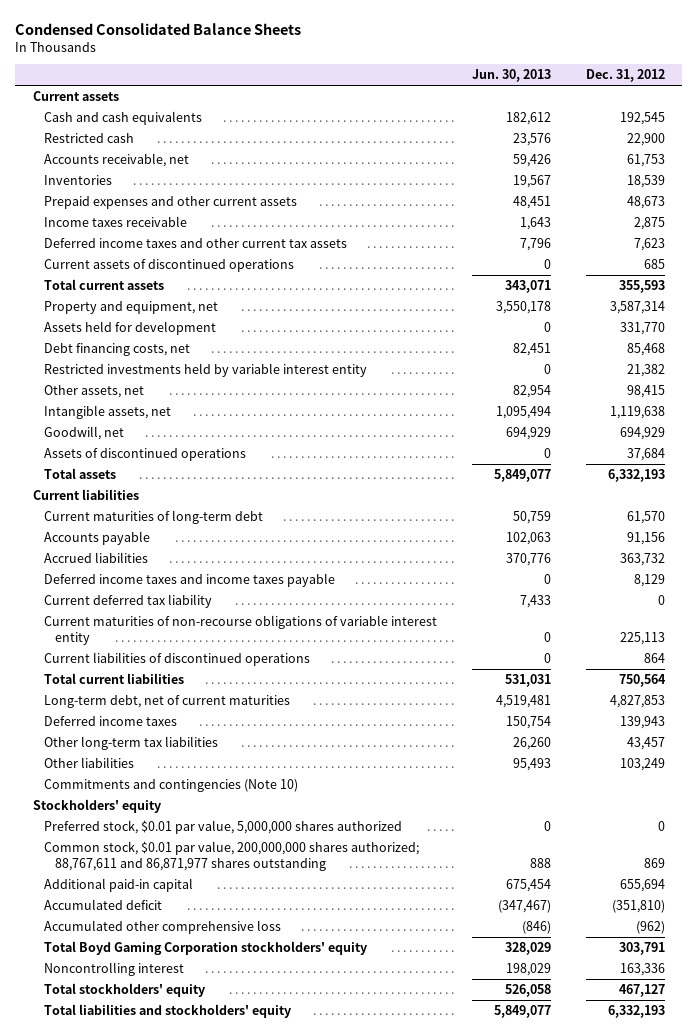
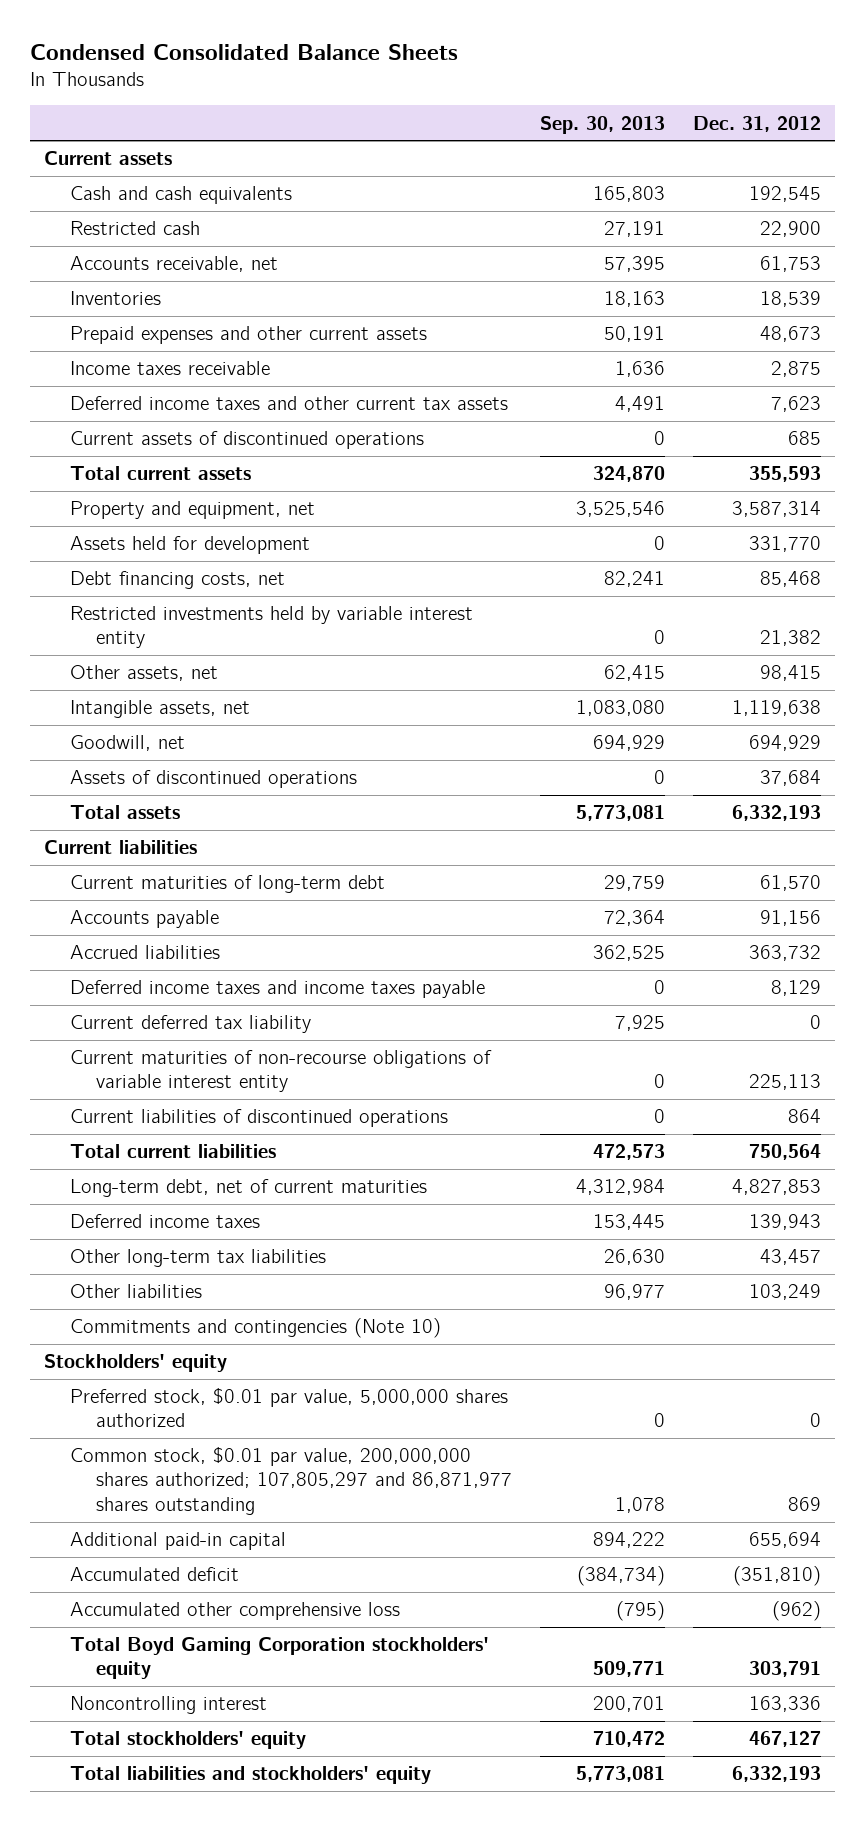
[471,69,551,83] Jun. 30, 2013 -> none
none -> [539,115,665,134] Sep. 30, 2013
[43,841,419,872] Common stock, $0.01 par value, 200,000,000 shares authorized; 88,767,611 and 86,871,977 shares outstanding -> [69,1447,512,1515] Common stock, $0.01 par value, 200,000,000 shares authorized; 107,805,297 and 86,871,977 shares outstanding

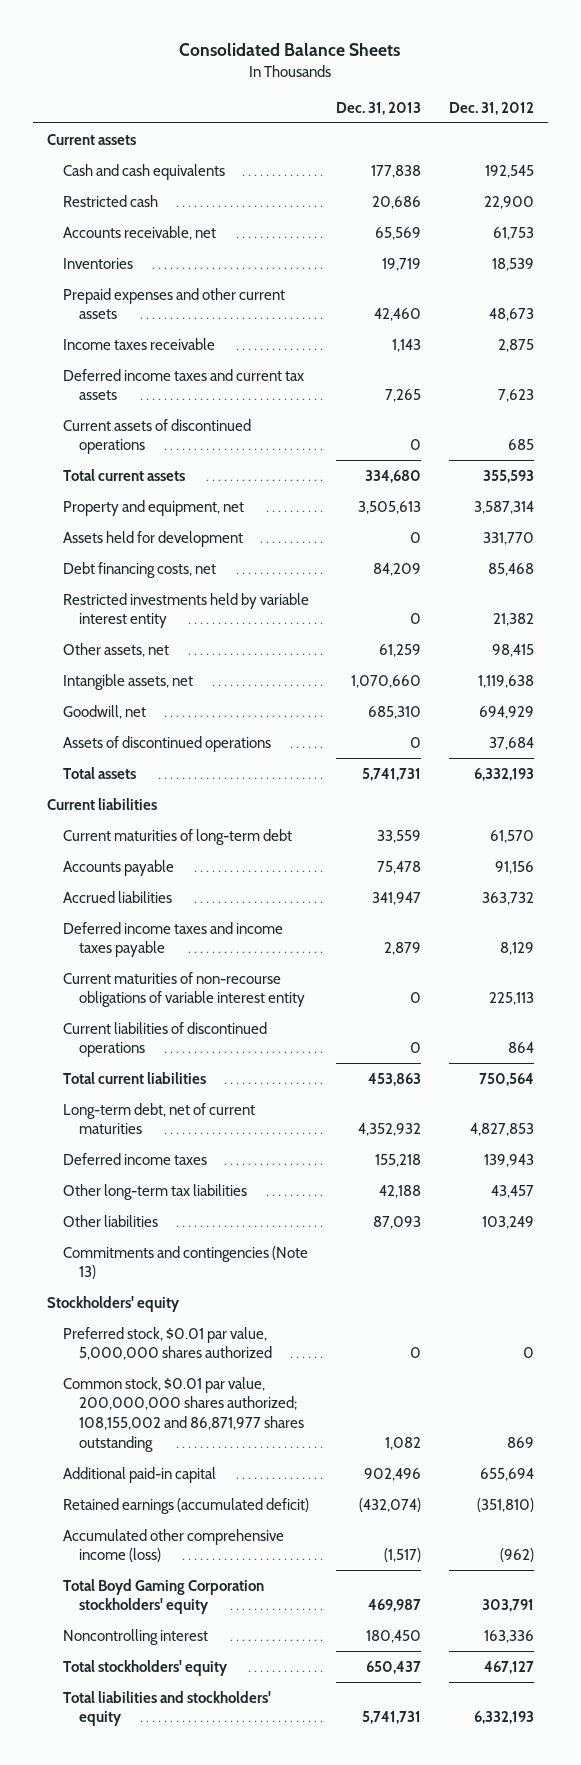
[29,43,458,60] Condensed Consolidated Balance Sheets -> [179,43,401,57] Consolidated Balance Sheets
[539,115,665,134] Sep. 30, 2013 -> none
none -> [336,101,422,115] Dec. 31, 2013
[69,396,508,411] Deferred income taxes and other current tax assets -> [62,368,304,401] Deferred income taxes and current tax assets
[69,1015,311,1034] Current deferred tax liability -> none
[69,1318,441,1339] Commitments and contingencies (Note 10) -> [62,1245,308,1280] Commitments and contingencies (Note 13)
[69,1447,512,1515] Common stock, $0.01 par value, 200,000,000 shares authorized; 107,805,297 and 86,871,977 shares outstanding -> [62,1376,304,1452] Common stock, $0.01 par value, 200,000,000 shares authorized; 108,155,002 and 86,871,977 shares outstanding
[69,1567,239,1582] Accumulated deficit -> [62,1497,309,1514] Retained earnings (accumulated deficit)
[69,1602,400,1621] Accumulated other comprehensive loss -> [62,1528,284,1563] Accumulated other comprehensive income (loss)

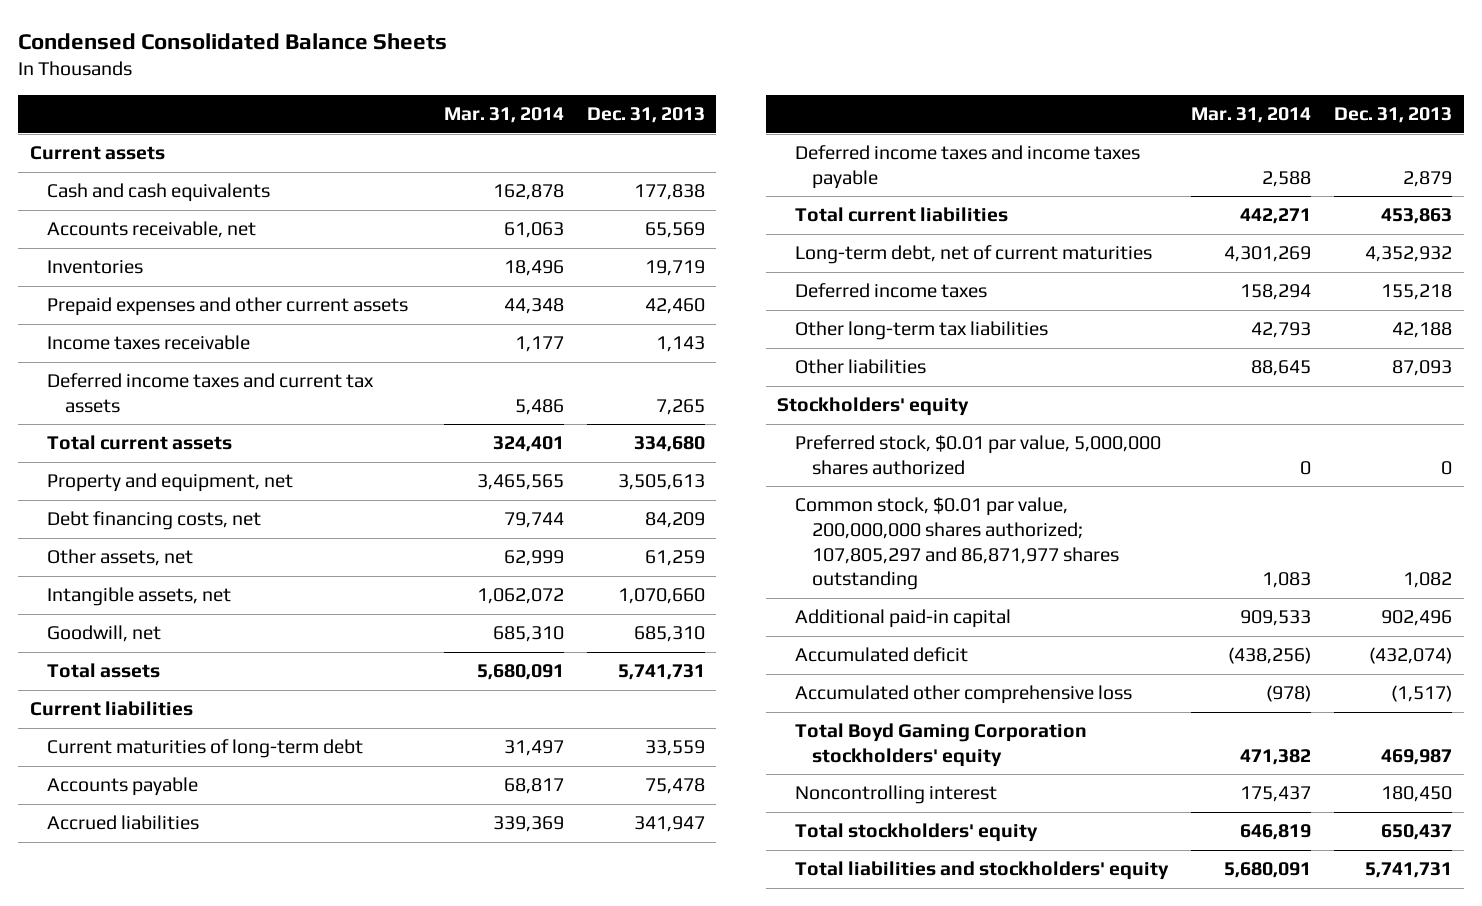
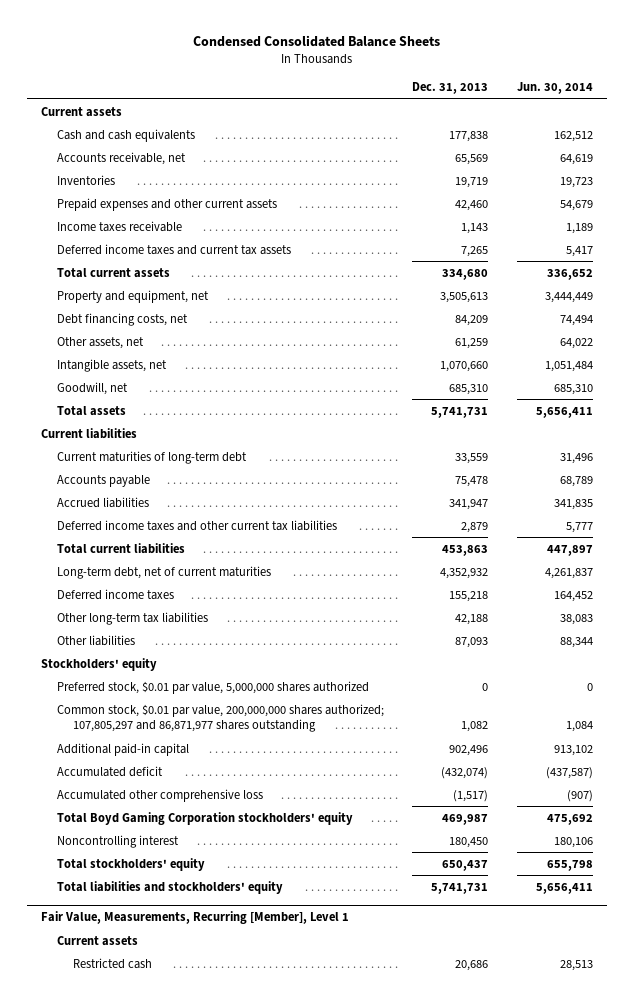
[443,107,564,124] Mar. 31, 2014 -> none
none -> [516,82,593,95] Jun. 30, 2014
[794,145,1140,189] Deferred income taxes and income taxes payable -> [57,519,338,531] Deferred income taxes and other current tax liabilities
none -> [41,911,350,925] Fair Value, Measurements, Recurring [Member], Level 1
none -> [57,935,139,946] Current assets
none -> [72,957,152,969] Restricted cash

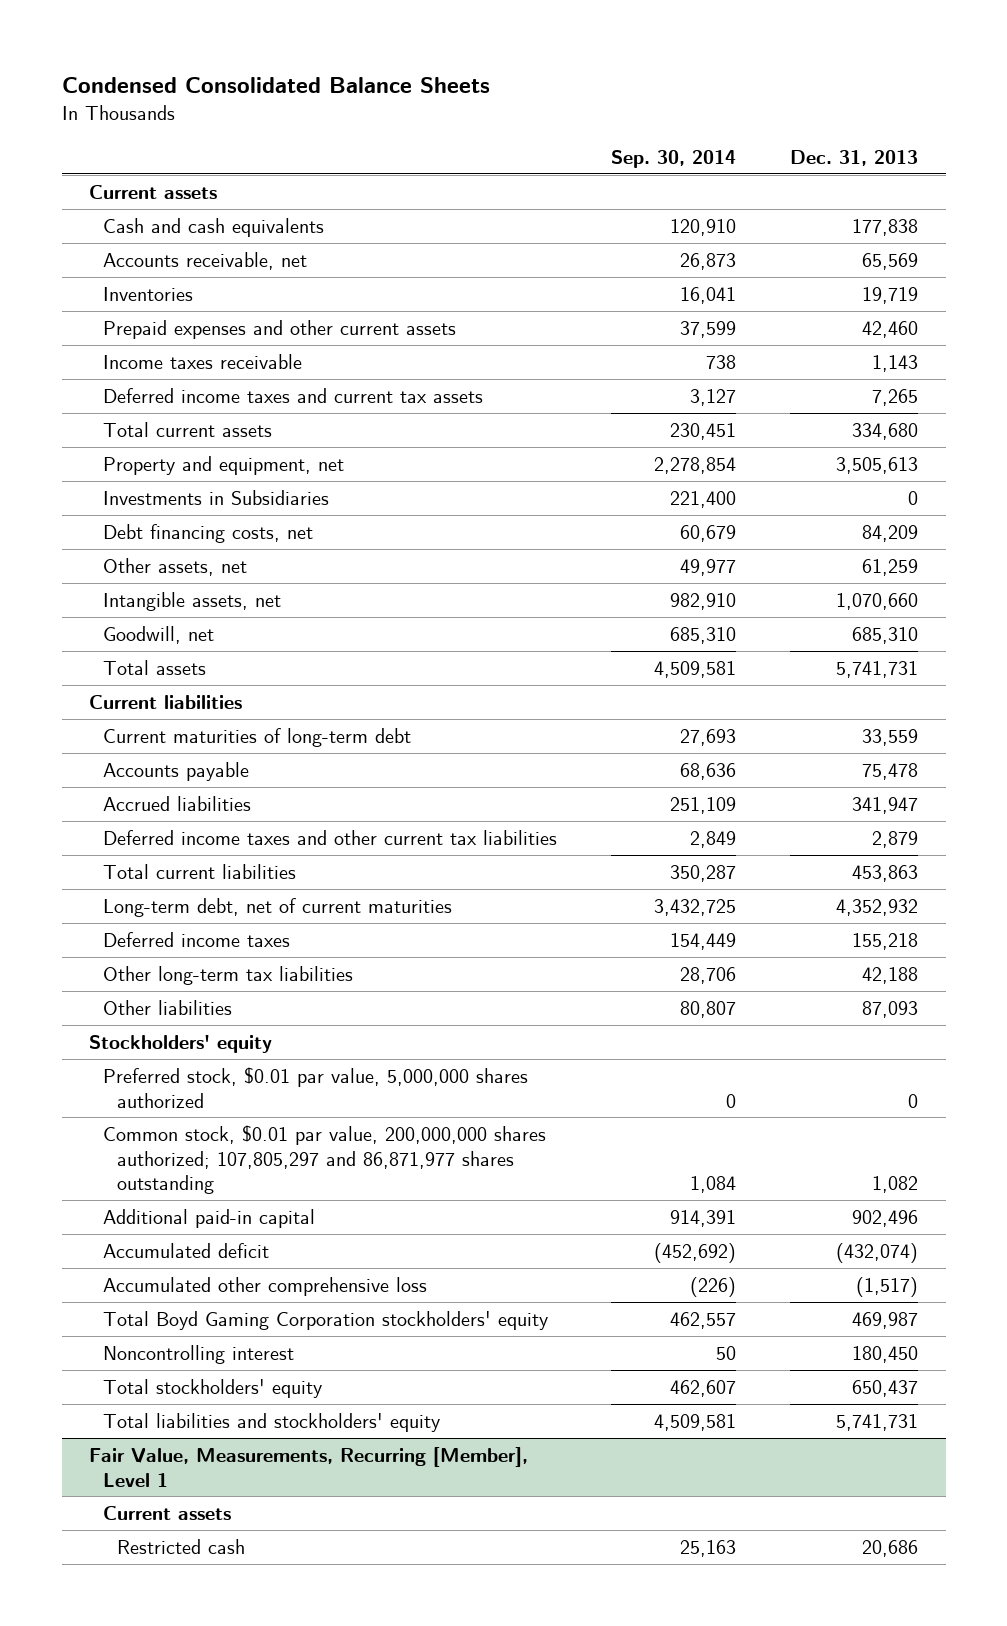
[516,82,593,95] Jun. 30, 2014 -> none
none -> [611,149,737,168] Sep. 30, 2014
none -> [102,489,329,505] Investments in Subsidiaries

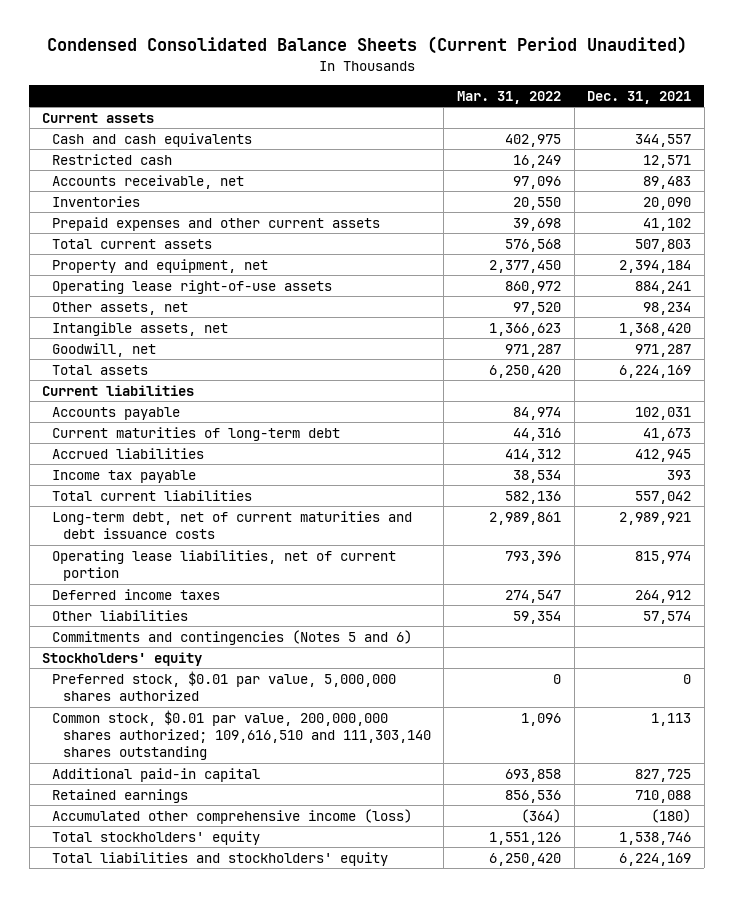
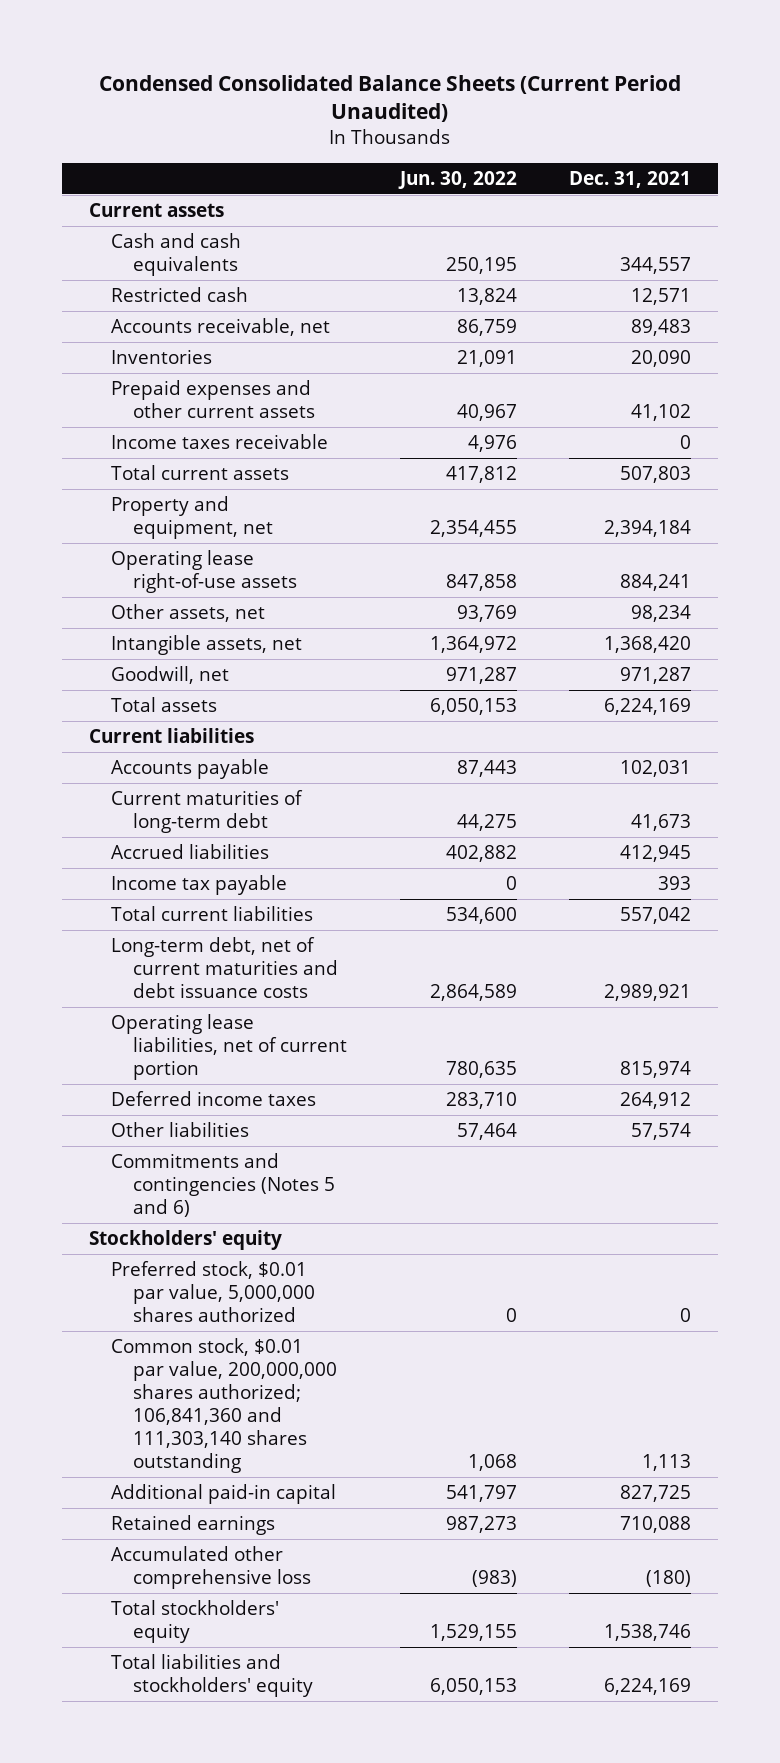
[456,90,561,104] Mar. 31, 2022 -> none
none -> [397,170,517,189] Jun. 30, 2022
none -> [110,434,328,450] Income taxes receivable
[52,709,431,761] Common stock, $0.01 par value, 200,000,000 shares authorized; 109,616,510 and 111,303,140 shares outstanding -> [110,1338,338,1473] Common stock, $0.01 par value, 200,000,000 shares authorized; 106,841,360 and 111,303,140 shares outstanding
[52,808,413,824] Accumulated other comprehensive income (loss) -> [110,1546,312,1590] Accumulated other comprehensive loss

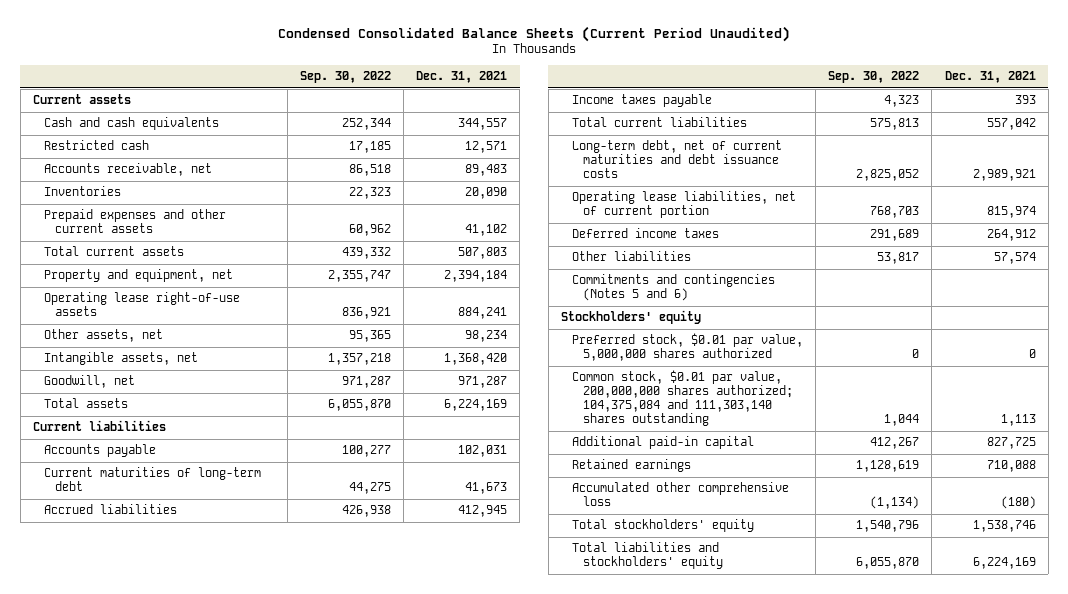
[397,170,517,189] Jun. 30, 2022 -> none
none -> [299,71,391,84] Sep. 30, 2022
[110,434,328,450] Income taxes receivable -> none
[110,875,287,896] Income tax payable -> [571,94,712,108] Income taxes payable
[110,1338,338,1473] Common stock, $0.01 par value, 200,000,000 shares authorized; 106,841,360 and 111,303,140 shares outstanding -> [571,370,793,427] Common stock, $0.01 par value, 200,000,000 shares authorized; 104,375,084 and 111,303,140 shares outstanding

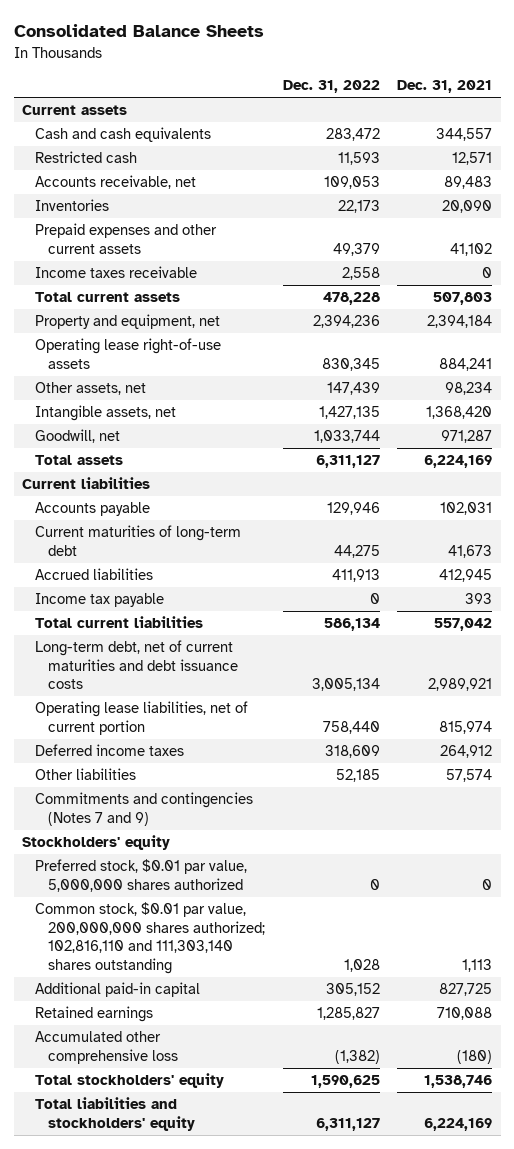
[278,25,791,42] Condensed Consolidated Balance Sheets (Current Period Unaudited) -> [13,24,264,38] Consolidated Balance Sheets
[299,71,391,84] Sep. 30, 2022 -> none
none -> [282,79,380,93] Dec. 31, 2022
none -> [35,266,198,279] Income taxes receivable
[571,94,712,108] Income taxes payable -> [35,593,165,608] Income tax payable
[571,274,775,302] Commitments and contingencies (Notes 5 and 6) -> [35,792,254,826] Commitments and contingencies (Notes 7 and 9)
[571,370,793,427] Common stock, $0.01 par value, 200,000,000 shares authorized; 104,375,084 and 111,303,140 shares outstanding -> [35,902,266,974] Common stock, $0.01 par value, 200,000,000 shares authorized; 102,816,110 and 111,303,140 shares outstanding

